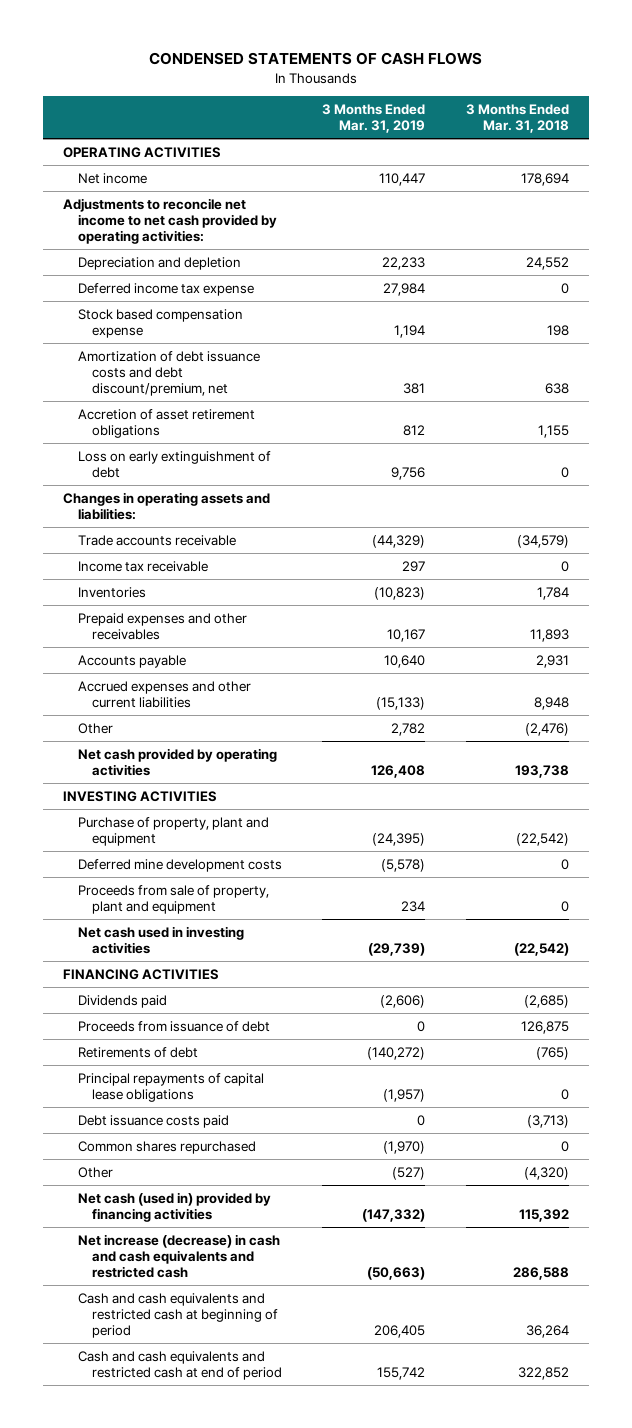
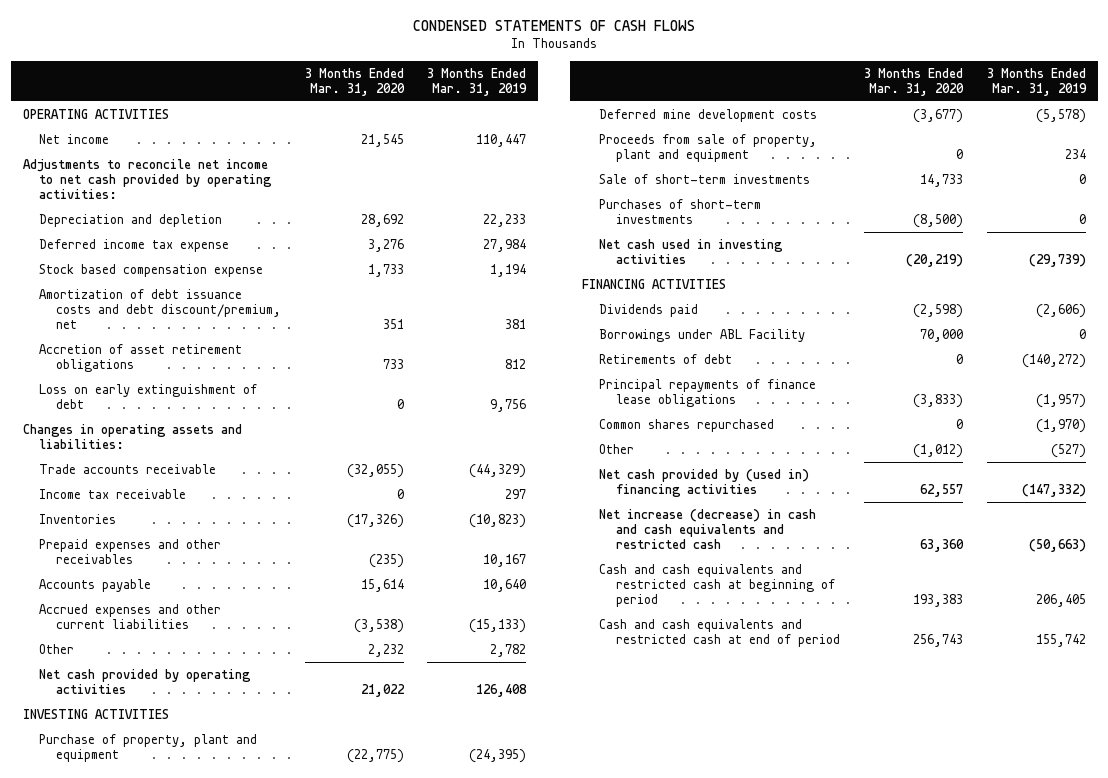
[465,103,569,134] 3 Months Ended Mar. 31, 2018 -> none
none -> [304,67,405,96] 3 Months Ended Mar. 31, 2020
none -> [598,173,810,184] Sale of short-term investments
none -> [598,198,761,224] Purchases of short-term investments
[77,1020,270,1032] Proceeds from issuance of debt -> [598,328,805,342] Borrowings under ABL Facility
[77,1114,229,1128] Debt issuance costs paid -> none
[77,1072,264,1103] Principal repayments of capital lease obligations -> [598,378,816,407] Principal repayments of finance lease obligations
[77,1191,271,1223] Net cash (used in) provided by financing activities -> [598,468,809,497] Net cash provided by (used in) financing activities

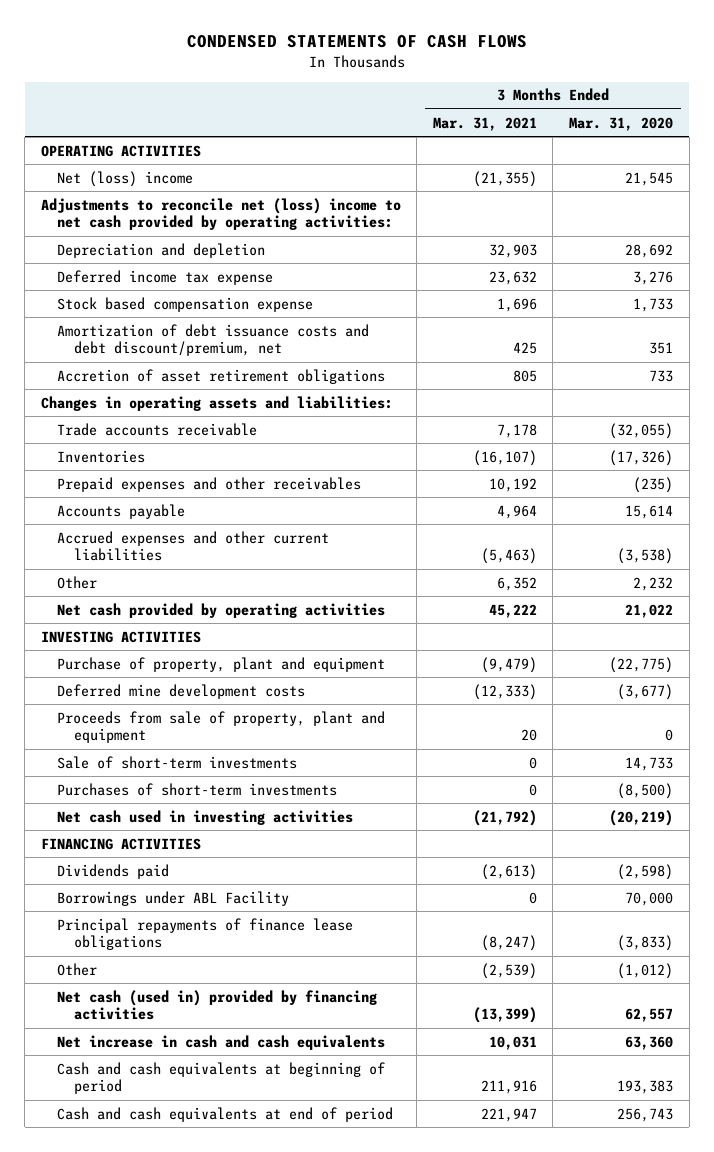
[427,67,528,96] 3 Months Ended Mar. 31, 2019 -> none
none -> [432,116,537,131] Mar. 31, 2021
[39,133,110,144] Net income -> [57,170,194,187] Net (loss) income
[22,158,273,199] Adjustments to reconcile net income to net cash provided by operating activities: -> [40,197,401,231] Adjustments to reconcile net (loss) income to net cash provided by operating activities:
[39,383,258,409] Loss on early extinguishment of debt -> none
[39,488,187,499] Income tax receivable -> none
[598,353,732,364] Retirements of debt -> none
[598,418,774,432] Common shares repurchased -> none
[598,468,809,497] Net cash provided by (used in) financing activities -> [57,989,378,1021] Net cash (used in) provided by financing activities
[598,508,816,549] Net increase (decrease) in cash and cash equivalents and restricted cash -> [57,1034,386,1050] Net increase in cash and cash equivalents
[598,563,835,607] Cash and cash equivalents and restricted cash at beginning of period -> [57,1061,386,1095] Cash and cash equivalents at beginning of period
[598,618,840,647] Cash and cash equivalents and restricted cash at end of period -> [57,1106,394,1122] Cash and cash equivalents at end of period

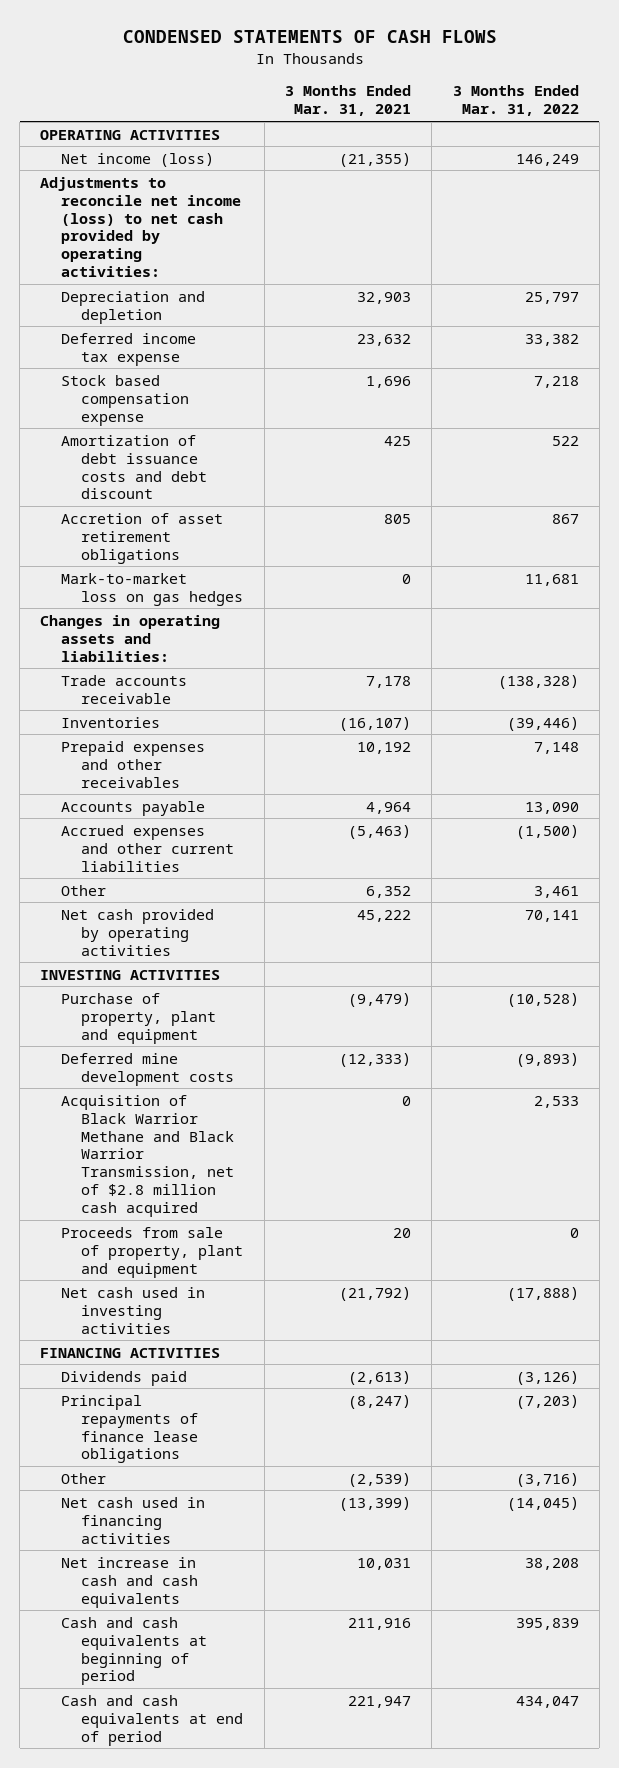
[569,116,674,131] Mar. 31, 2020 -> none
none -> [452,85,579,117] 3 Months Ended Mar. 31, 2022
[57,170,194,187] Net (loss) income -> [60,152,214,167] Net income (loss)
[40,197,401,231] Adjustments to reconcile net (loss) income to net cash provided by operating activities: -> [40,176,241,278] Adjustments to reconcile net income (loss) to net cash provided by operating activities:
[57,323,370,357] Amortization of debt issuance costs and debt discount/premium, net -> [60,434,208,500] Amortization of debt issuance costs and debt discount
none -> [60,572,244,606] Mark-to-market loss on gas hedges
none -> [60,1094,235,1218] Acquisition of Black Warrior Methane and Black Warrior Transmission, net of $2.8 million cash acquired
[57,755,298,769] Sale of short-term investments -> none
[57,782,338,796] Purchases of short-term investments -> none
[57,890,290,906] Borrowings under ABL Facility -> none
[57,989,378,1021] Net cash (used in) provided by financing activities -> [60,1496,205,1544] Net cash used in financing activities

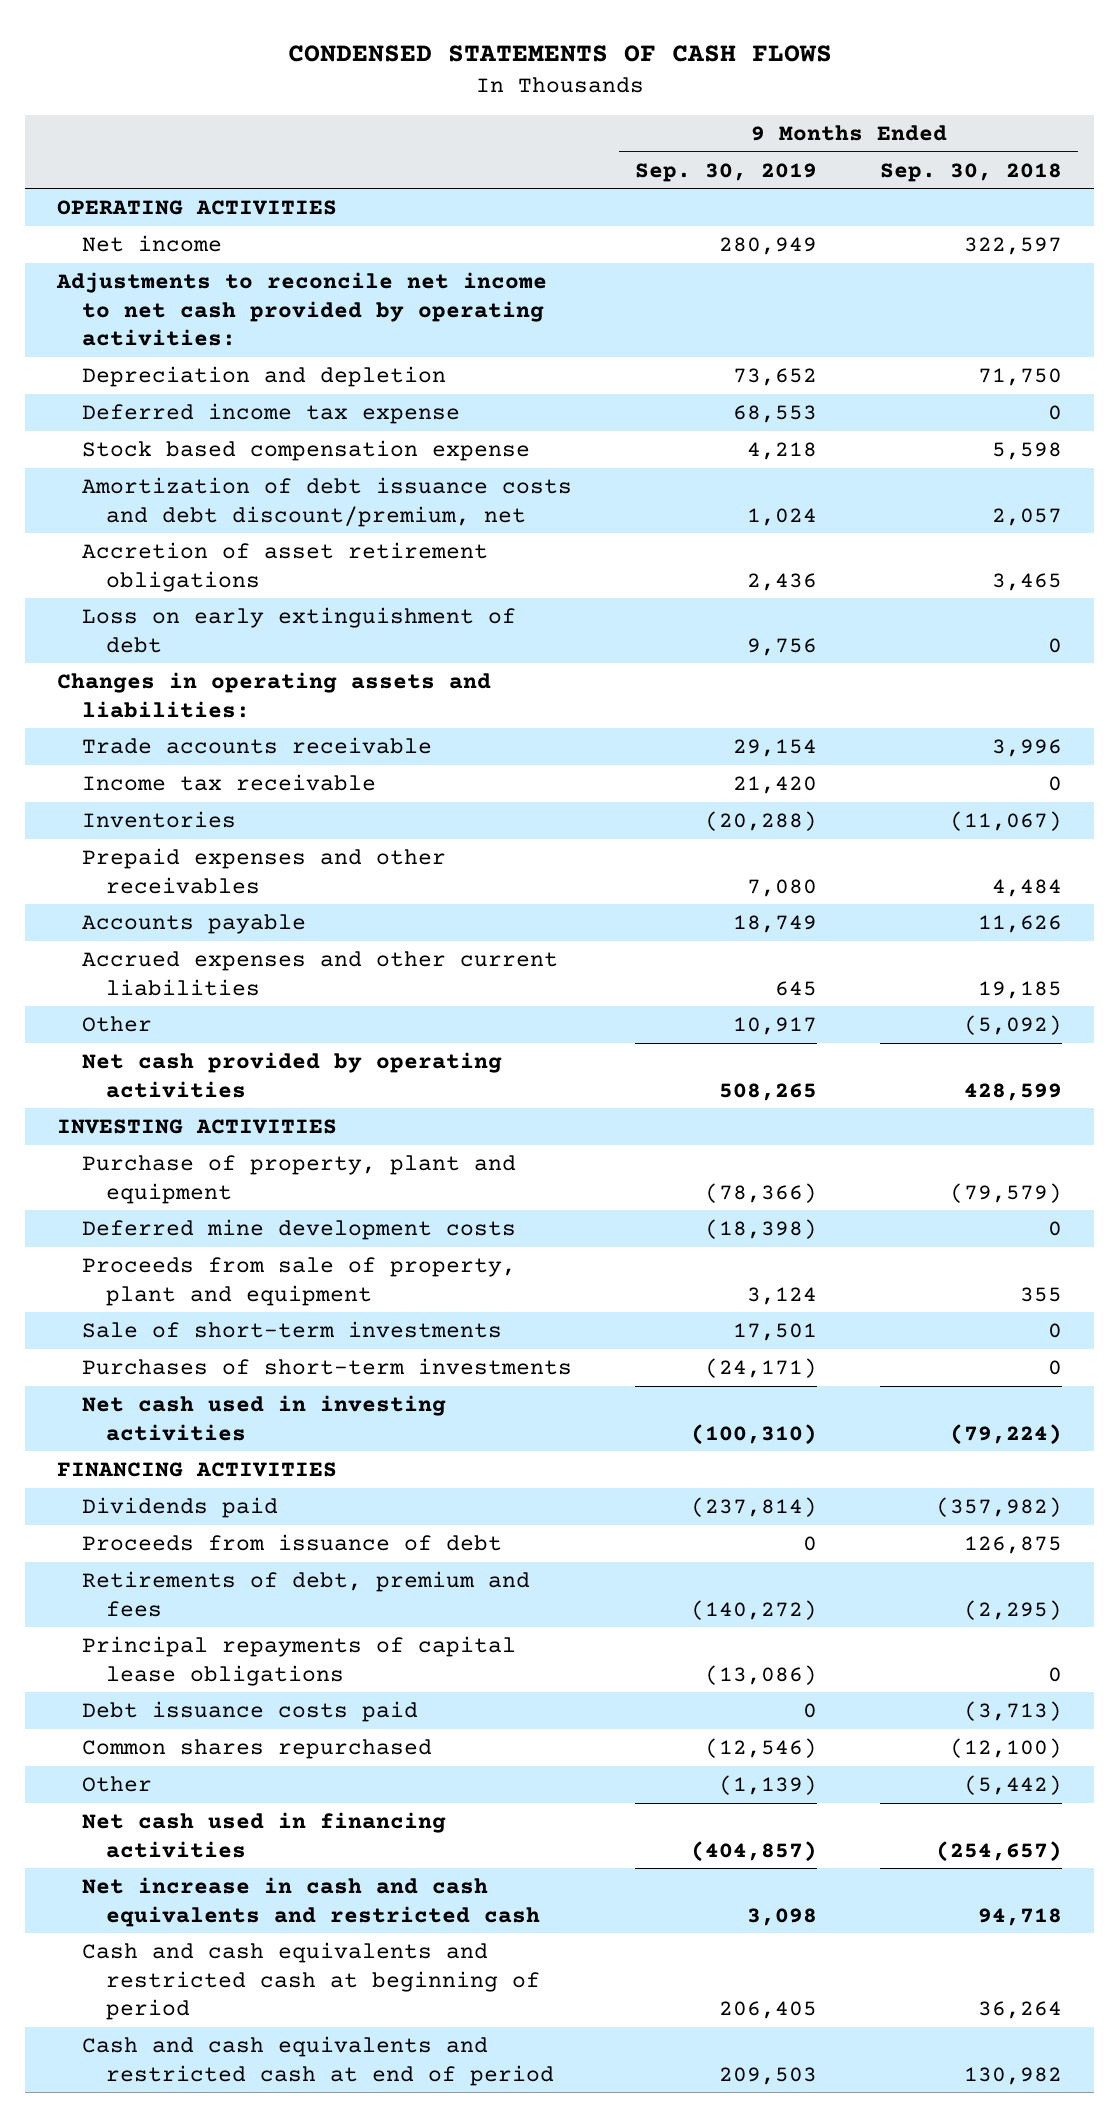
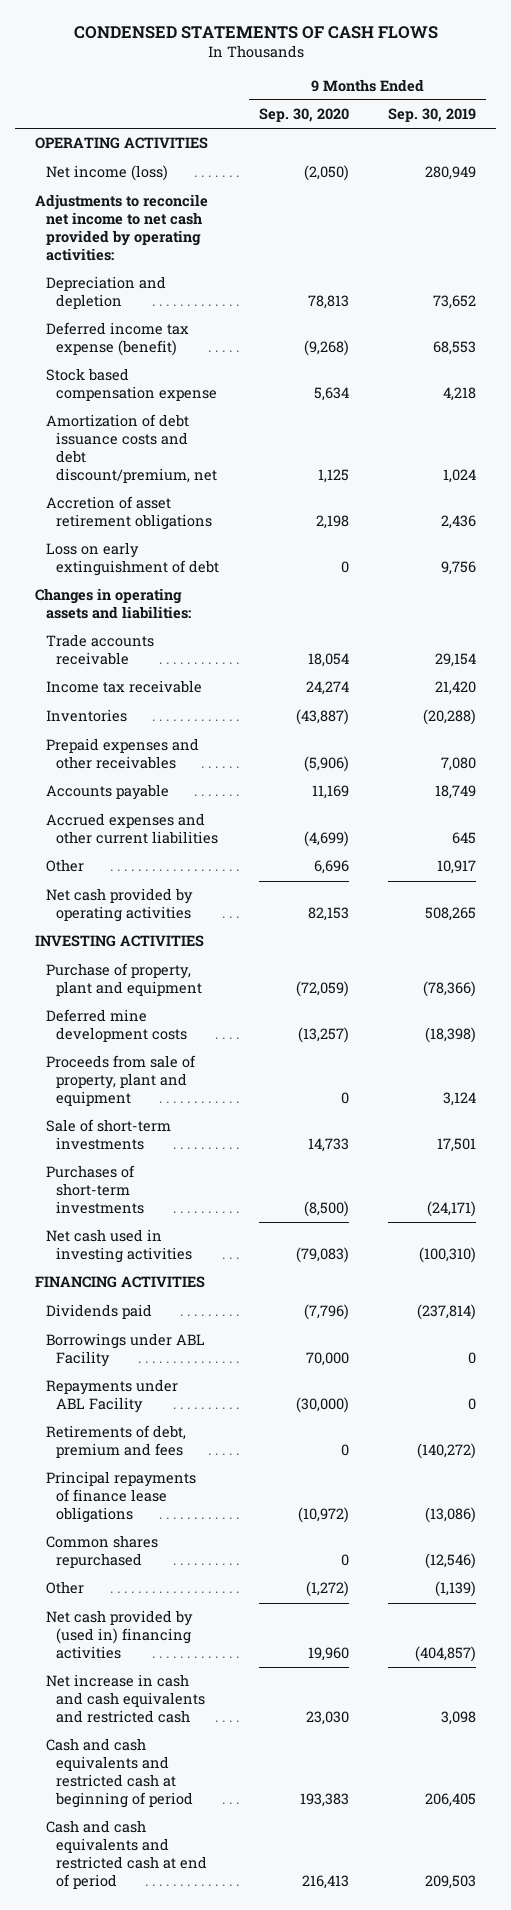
[880,162,1063,182] Sep. 30, 2018 -> none
none -> [258,108,349,123] Sep. 30, 2020
[81,235,222,253] Net income -> [45,165,168,182] Net income (loss)
[81,403,460,425] Deferred income tax expense -> [45,322,189,357] Deferred income tax expense (benefit)
[81,1534,502,1552] Proceeds from issuance of debt -> none
none -> [45,1333,205,1368] Borrowings under ABL Facility
none -> [45,1379,178,1414] Repayments under ABL Facility
[81,1701,418,1723] Debt issuance costs paid -> none
[81,1636,516,1686] Principal repayments of capital lease obligations -> [45,1471,196,1523] Principal repayments of finance lease obligations
[81,1812,446,1858] Net cash used in financing activities -> [45,1610,193,1659] Net cash provided by (used in) financing activities

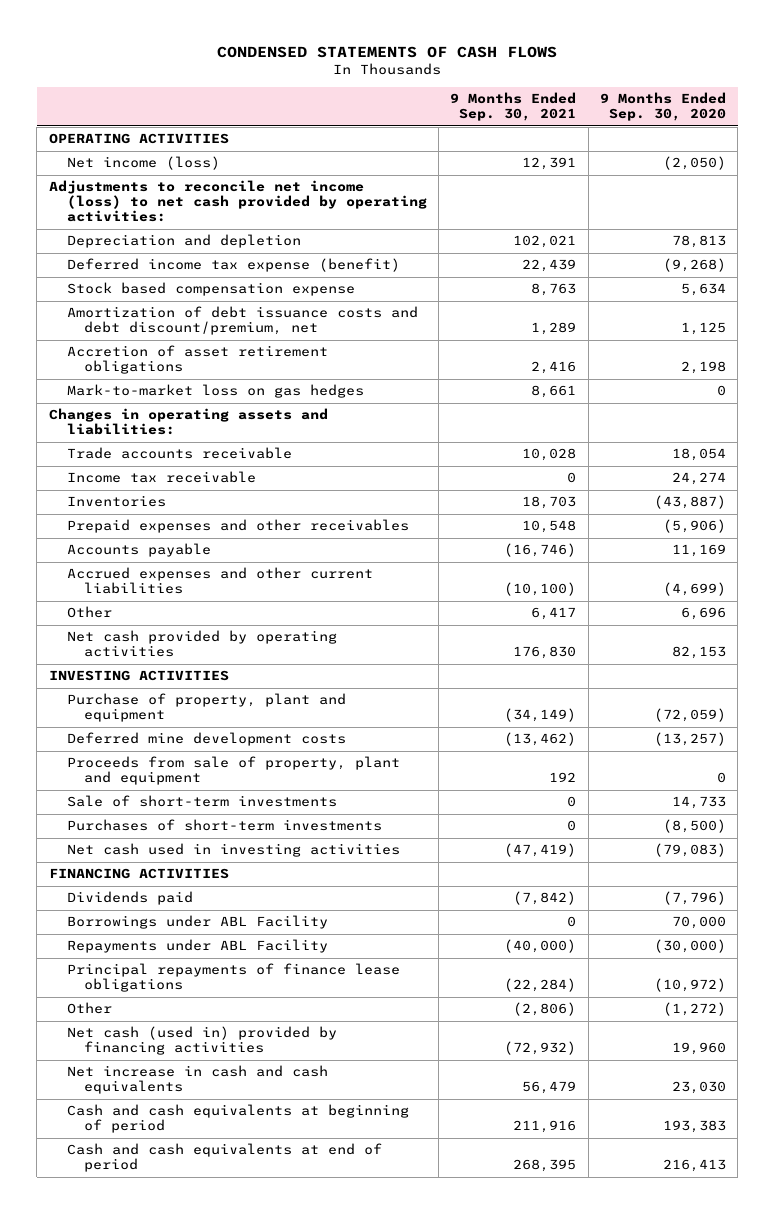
[388,108,477,123] Sep. 30, 2019 -> none
none -> [450,92,577,122] 9 Months Ended Sep. 30, 2021
[35,194,209,261] Adjustments to reconcile net income to net cash provided by operating activities: -> [48,180,427,223] Adjustments to reconcile net income (loss) to net cash provided by operating activities:
[45,542,220,577] Loss on early extinguishment of debt -> none
none -> [66,384,364,399] Mark-to-market loss on gas hedges
[45,1425,186,1459] Retirements of debt, premium and fees -> none
[45,1535,158,1569] Common shares repurchased -> none
[45,1610,193,1659] Net cash provided by (used in) financing activities -> [66,1026,337,1056] Net cash (used in) provided by financing activities
[45,1674,206,1723] Net increase in cash and cash equivalents and restricted cash -> [66,1065,328,1095] Net increase in cash and cash equivalents
[45,1738,194,1808] Cash and cash equivalents and restricted cash at beginning of period -> [66,1104,409,1134] Cash and cash equivalents at beginning of period
[45,1820,208,1889] Cash and cash equivalents and restricted cash at end of period -> [66,1143,382,1173] Cash and cash equivalents at end of period

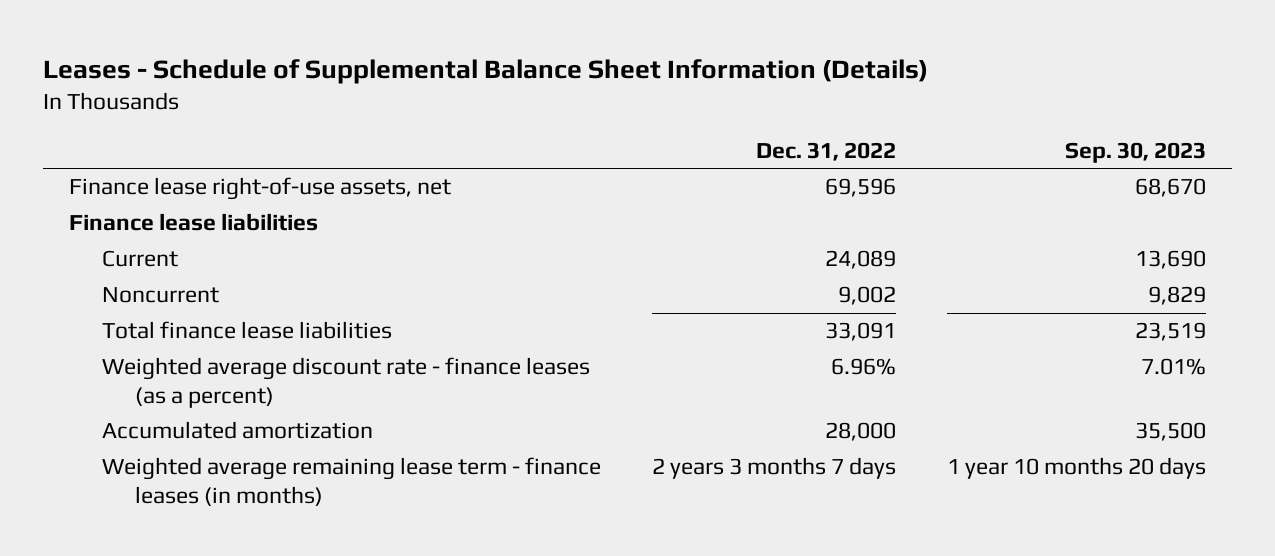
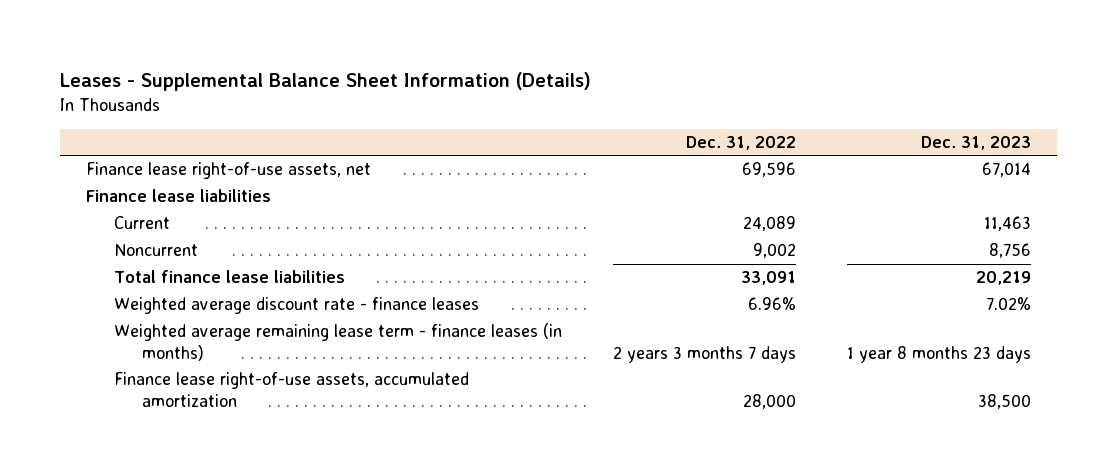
[42,59,928,85] Leases - Schedule of Supplemental Balance Sheet Information (Details) -> [60,72,592,92] Leases - Supplemental Balance Sheet Information (Details)
[1065,141,1207,163] Sep. 30, 2023 -> none
none -> [921,135,1032,150] Dec. 31, 2023
[101,421,373,440] Accumulated amortization -> none
[101,357,590,408] Weighted average discount rate - finance leases (as a percent) -> [113,297,479,315] Weighted average discount rate - finance leases
none -> [113,372,469,407] Finance lease right-of-use assets, accumulated amortization

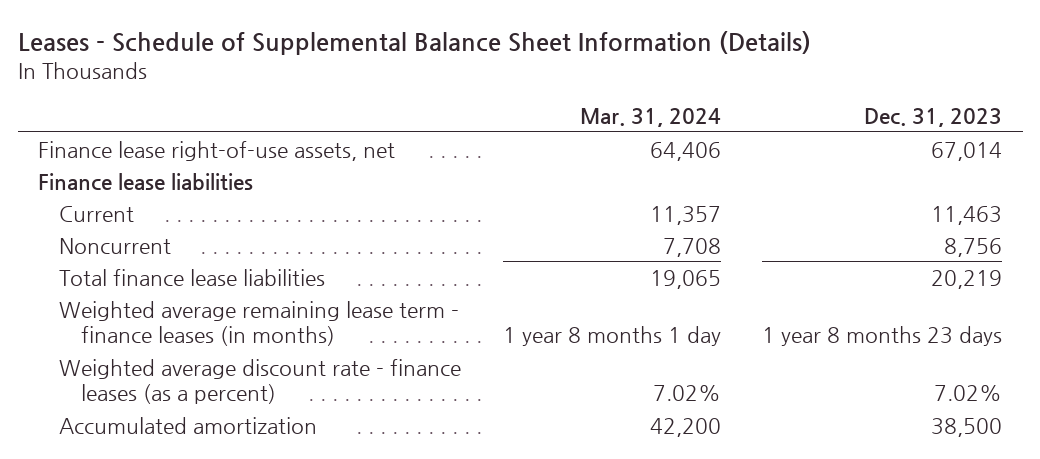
[60,72,592,92] Leases - Supplemental Balance Sheet Information (Details) -> [17,31,811,56] Leases - Schedule of Supplemental Balance Sheet Information (Details)
[686,135,797,150] Dec. 31, 2022 -> none
none -> [579,107,721,127] Mar. 31, 2024
[113,297,479,315] Weighted average discount rate - finance leases -> none
none -> [59,358,462,405] Weighted average discount rate - finance leases (as a percent)
[113,372,469,407] Finance lease right-of-use assets, accumulated amortization -> [59,416,318,434] Accumulated amortization

